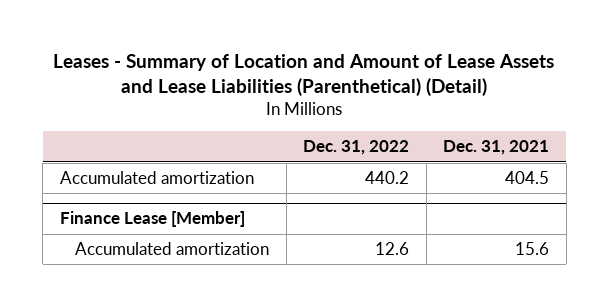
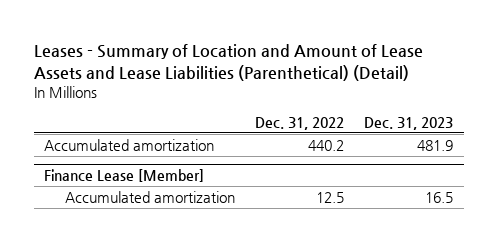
[443,140,550,156] Dec. 31, 2021 -> none
none -> [364,116,454,130] Dec. 31, 2023
[375,241,410,255] 12.6 -> [316,191,345,203] 12.5

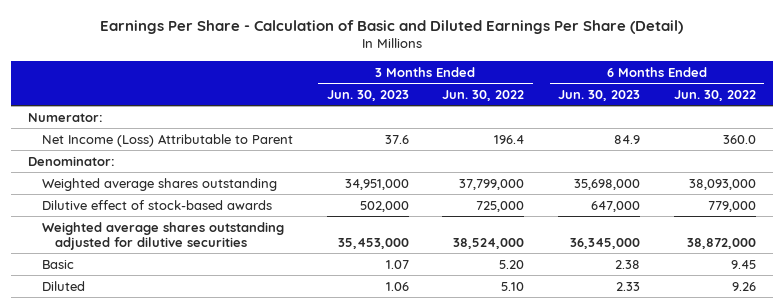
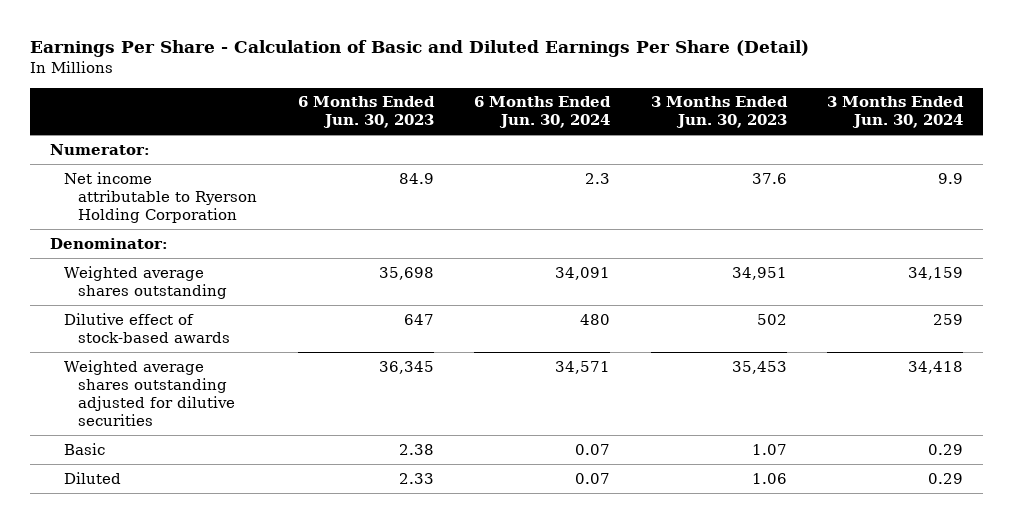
[442,89,525,101] Jun. 30, 2022 -> none
[673,89,756,101] Jun. 30, 2022 -> none
none -> [474,96,612,129] 6 Months Ended Jun. 30, 2024
none -> [827,96,965,129] 3 Months Ended Jun. 30, 2024
[41,133,293,147] Net Income (Loss) Attributable to Parent -> [64,171,257,223] Net income attributable to Ryerson Holding Corporation
[344,178,409,190] 34,951,000 -> [731,266,787,280] 34,951
[574,178,641,190] 35,698,000 -> [378,266,434,280] 35,698
[359,200,409,212] 502,000 -> [756,313,787,325] 502
[591,200,641,212] 647,000 -> [403,313,434,325] 647
[337,237,409,249] 35,453,000 -> [731,360,787,374] 35,453
[570,237,641,249] 36,345,000 -> [378,360,434,374] 36,345

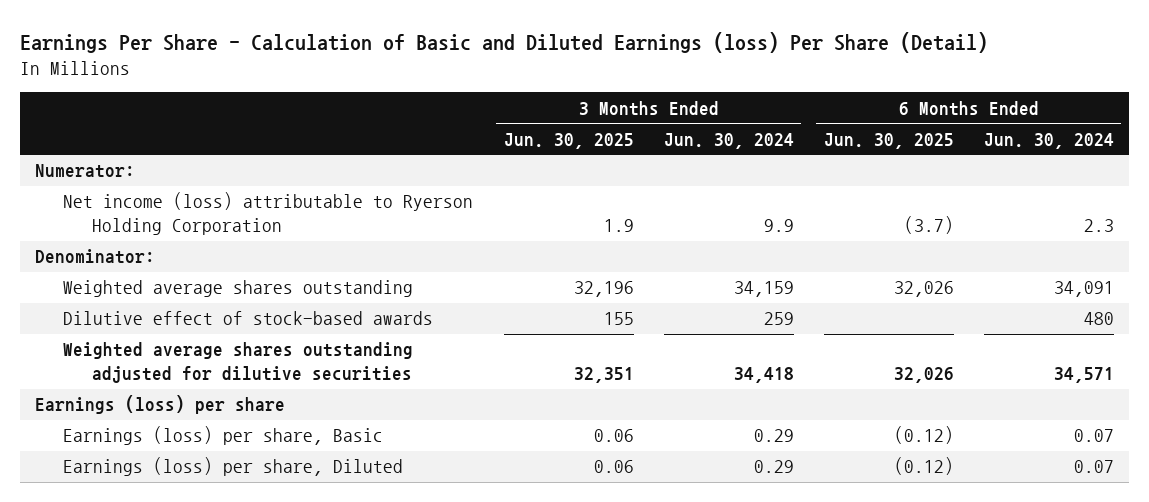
[29,39,809,57] Earnings Per Share - Calculation of Basic and Diluted Earnings Per Share (Detail) -> [19,31,988,53] Earnings Per Share - Calculation of Basic and Diluted Earnings (loss) Per Share (Detail)
[297,96,435,129] 6 Months Ended Jun. 30, 2023 -> none
[650,96,788,129] 3 Months Ended Jun. 30, 2023 -> none
none -> [503,132,634,149] Jun. 30, 2025
none -> [823,132,954,149] Jun. 30, 2025
[64,171,257,223] Net income attributable to Ryerson Holding Corporation -> [63,192,474,236] Net income (loss) attributable to Ryerson Holding Corporation
none -> [34,395,285,415] Earnings (loss) per share
[64,442,106,455] Basic -> [63,426,384,446] Earnings (loss) per share, Basic
[64,471,122,484] Diluted -> [63,457,404,477] Earnings (loss) per share, Diluted

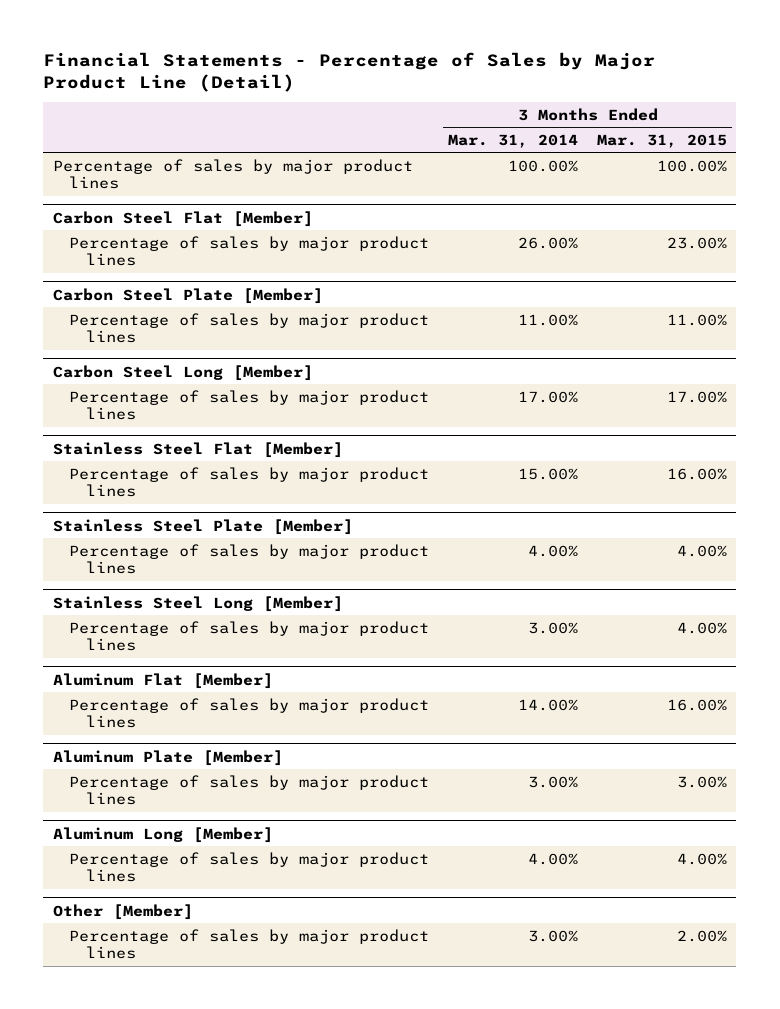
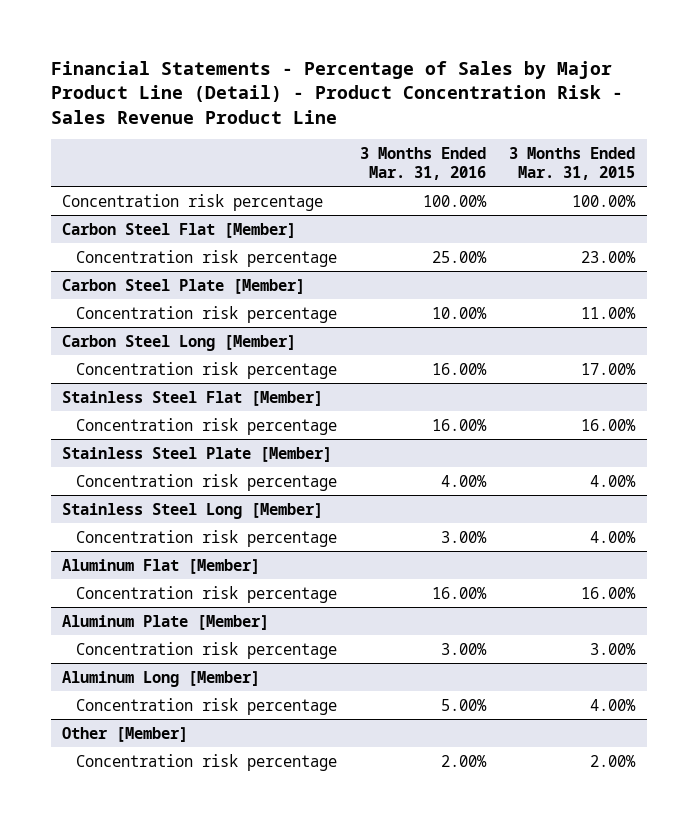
[43,51,656,92] Financial Statements - Percentage of Sales by Major Product Line (Detail) -> [50,60,623,124] Financial Statements - Percentage of Sales by Major Product Line (Detail) - Product Concentration Risk - Sales Revenue Product Line
[448,133,579,148] Mar. 31, 2014 -> none
none -> [360,146,487,180] 3 Months Ended Mar. 31, 2016
[52,158,413,190] Percentage of sales by major product lines -> none
none -> [62,193,324,211] Concentration risk percentage
[69,235,430,267] Percentage of sales by major product lines -> none
none -> [76,249,338,267] Concentration risk percentage
[69,312,430,344] Percentage of sales by major product lines -> none
none -> [76,305,338,323] Concentration risk percentage
[69,389,430,421] Percentage of sales by major product lines -> none
none -> [76,361,338,379] Concentration risk percentage
[69,466,430,498] Percentage of sales by major product lines -> none
none -> [76,417,338,435] Concentration risk percentage
[69,543,430,575] Percentage of sales by major product lines -> none
none -> [76,473,338,491] Concentration risk percentage
[69,620,430,652] Percentage of sales by major product lines -> none
none -> [76,529,338,547] Concentration risk percentage
[69,697,430,729] Percentage of sales by major product lines -> none
none -> [76,585,338,603] Concentration risk percentage
[69,774,430,806] Percentage of sales by major product lines -> none
none -> [76,641,338,659] Concentration risk percentage
[69,851,430,883] Percentage of sales by major product lines -> none
none -> [76,697,338,715] Concentration risk percentage
[69,928,430,960] Percentage of sales by major product lines -> none
none -> [76,753,338,771] Concentration risk percentage

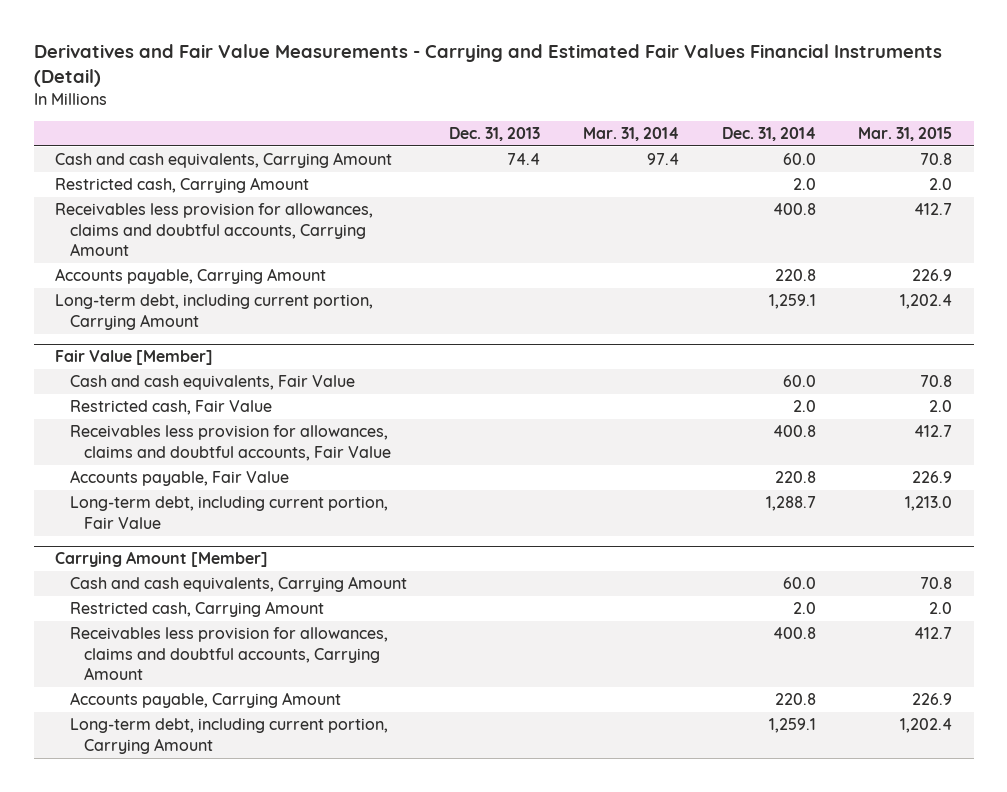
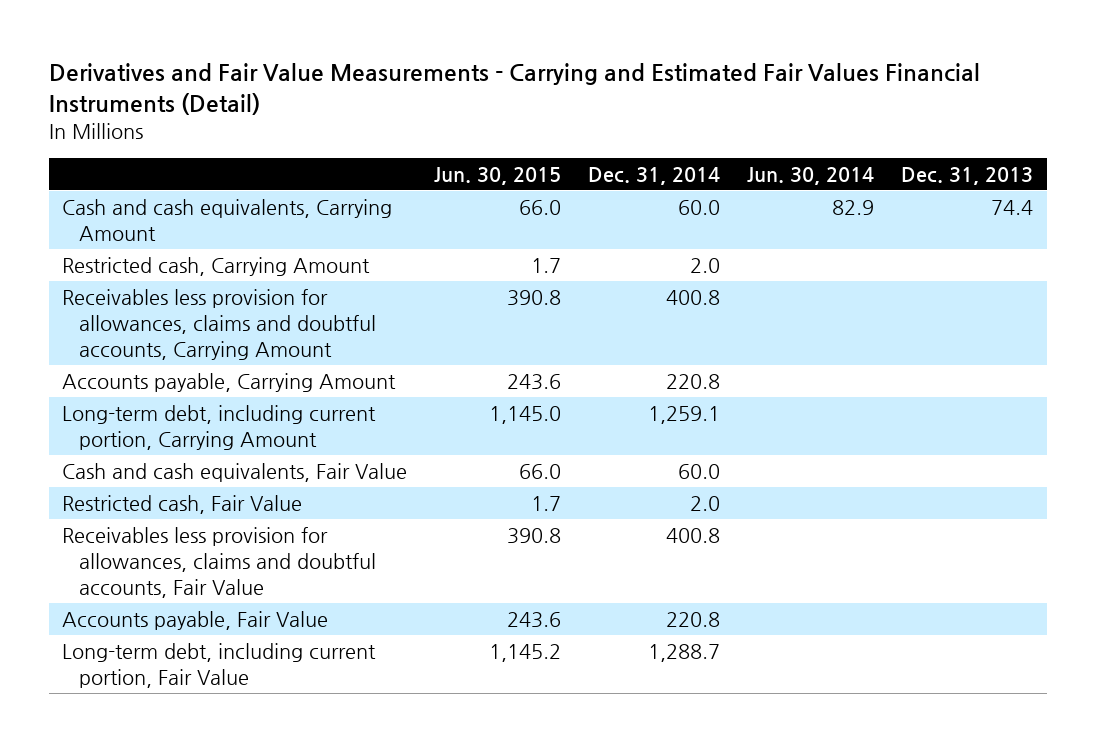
[582,126,679,141] Mar. 31, 2014 -> none
[858,126,953,141] Mar. 31, 2015 -> none
none -> [434,166,562,185] Jun. 30, 2015
none -> [747,166,875,185] Jun. 30, 2014
[55,350,214,366] Fair Value [Member] -> none
[55,551,269,568] Carrying Amount [Member] -> none
[69,576,407,593] Cash and cash equivalents, Carrying Amount -> none
[69,601,324,618] Restricted cash, Carrying Amount -> none
[69,627,388,680] Receivables less provision for allowances, claims and doubtful accounts, Carrying Amount -> none
[69,692,341,709] Accounts payable, Carrying Amount -> none
[69,718,388,754] Long-term debt, including current portion, Carrying Amount -> none

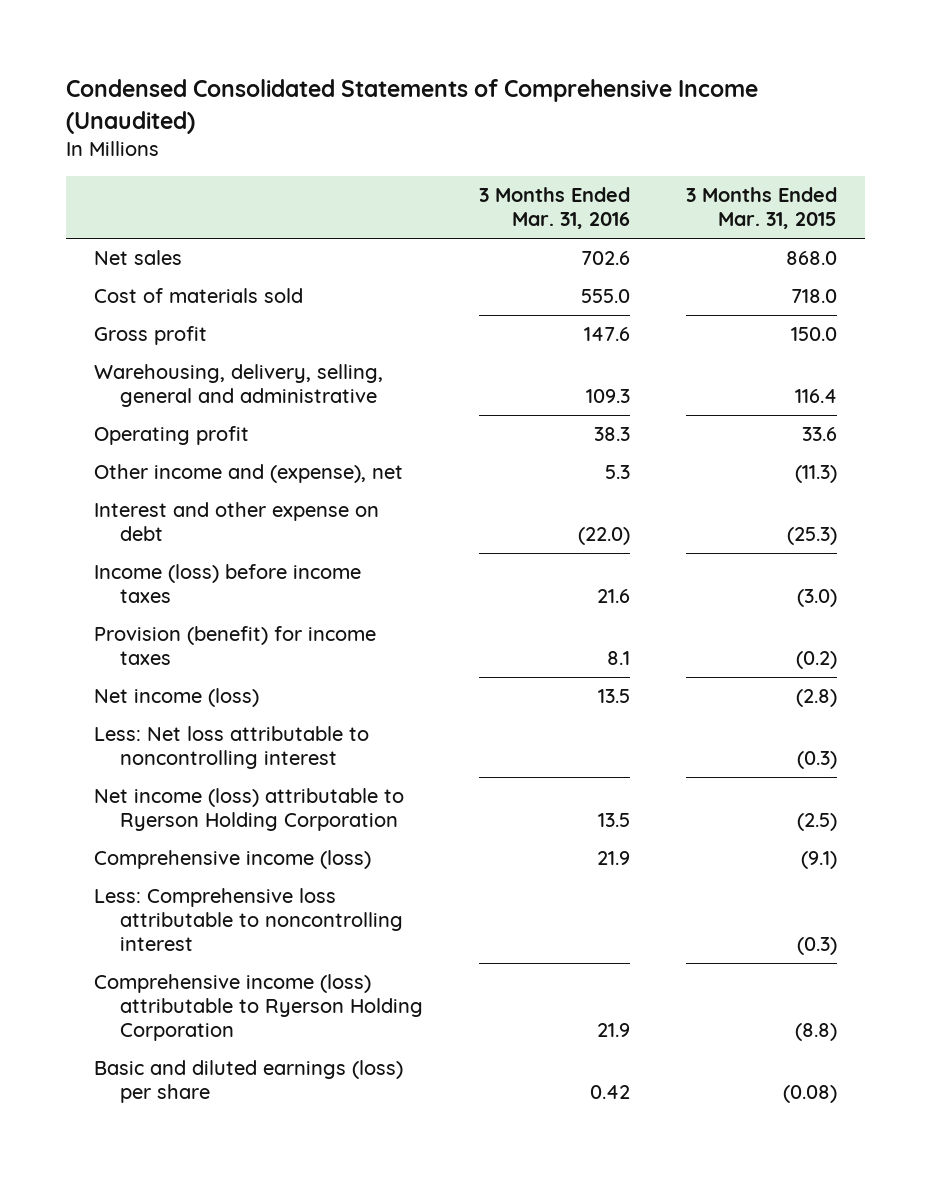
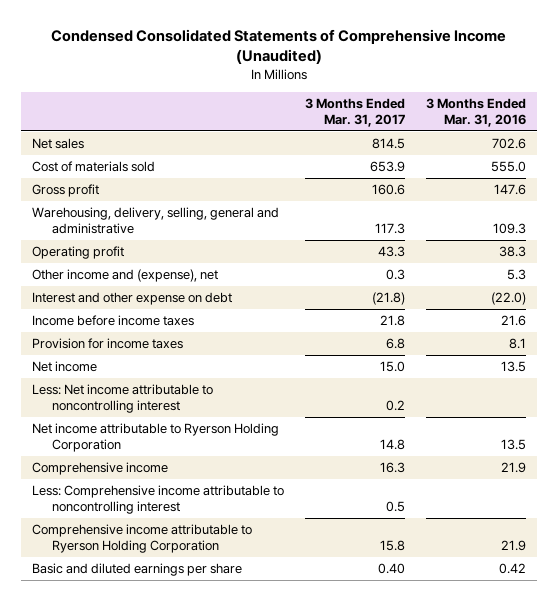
[686,187,838,230] 3 Months Ended Mar. 31, 2015 -> none
none -> [305,97,406,128] 3 Months Ended Mar. 31, 2017
[94,564,362,604] Income (loss) before income taxes -> [31,314,194,326] Income before income taxes
[94,626,377,666] Provision (benefit) for income taxes -> [31,337,183,349] Provision for income taxes
[94,688,260,708] Net income (loss) -> [31,360,97,372] Net income
[94,726,370,770] Less: Net loss attributable to noncontrolling interest -> [31,383,213,414] Less: Net income attributable to noncontrolling interest
[94,788,405,832] Net income (loss) attributable to Ryerson Holding Corporation -> [31,422,279,453] Net income attributable to Ryerson Holding Corporation
[94,850,372,870] Comprehensive income (loss) -> [31,461,168,475] Comprehensive income
[94,888,404,951] Less: Comprehensive loss attributable to noncontrolling interest -> [31,484,284,515] Less: Comprehensive income attributable to noncontrolling interest
[94,974,424,1041] Comprehensive income (loss) attributable to Ryerson Holding Corporation -> [31,523,252,554] Comprehensive income attributable to Ryerson Holding Corporation
[94,1060,404,1104] Basic and diluted earnings (loss) per share -> [31,562,242,576] Basic and diluted earnings per share

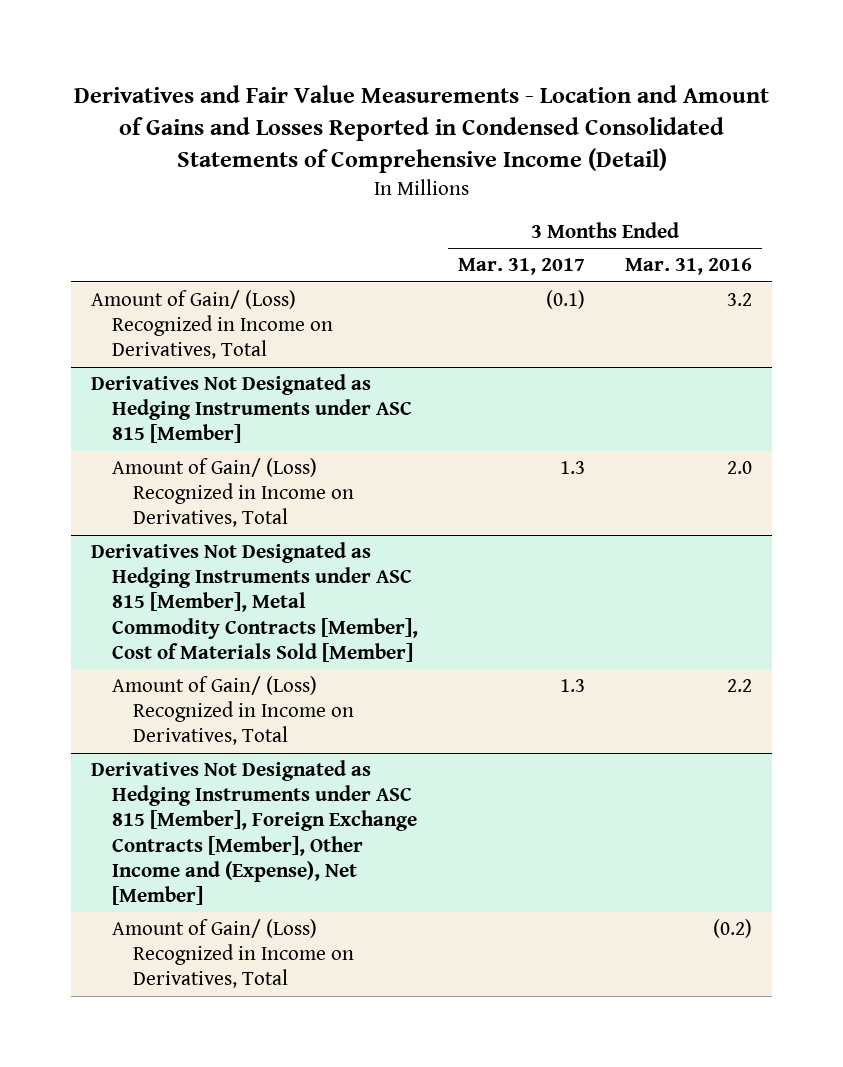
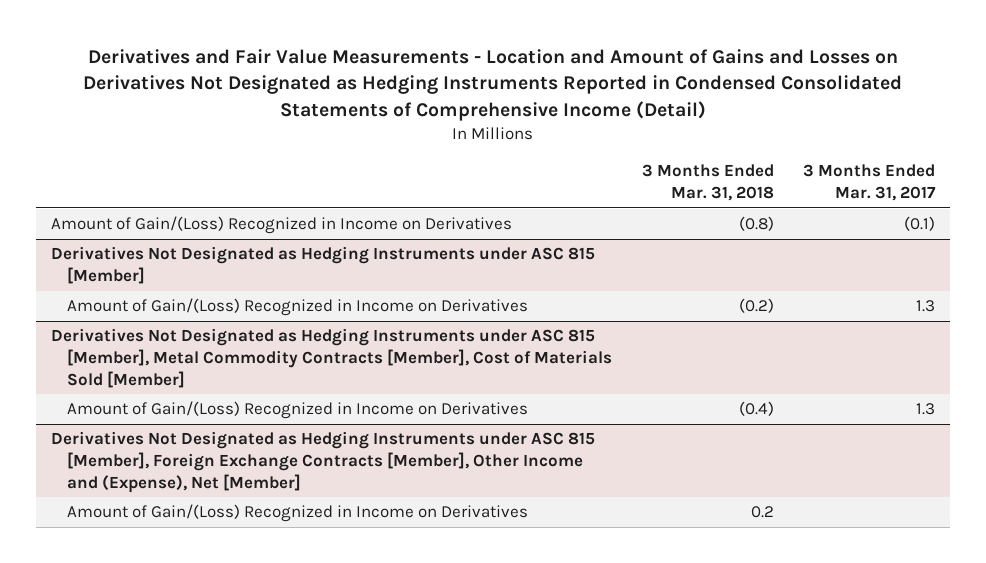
[73,84,769,173] Derivatives and Fair Value Measurements - Location and Amount of Gains and Losses Reported in Condensed Consolidated Statements of Comprehensive Income (Detail) -> [83,48,903,121] Derivatives and Fair Value Measurements - Location and Amount of Gains and Losses on Derivatives Not Designated as Hedging Instruments Reported in Condensed Consolidated Statements of Comprehensive Income (Detail)
[625,258,753,276] Mar. 31, 2016 -> none
none -> [641,164,774,202] 3 Months Ended Mar. 31, 2018
[90,289,334,360] Amount of Gain/ (Loss) Recognized in Income on Derivatives, Total -> [50,216,512,235] Amount of Gain/(Loss) Recognized in Income on Derivatives
[112,457,355,528] Amount of Gain/ (Loss) Recognized in Income on Derivatives, Total -> [67,298,529,317] Amount of Gain/(Loss) Recognized in Income on Derivatives
[112,675,355,746] Amount of Gain/ (Loss) Recognized in Income on Derivatives, Total -> [67,401,529,420] Amount of Gain/(Loss) Recognized in Income on Derivatives
[112,918,355,989] Amount of Gain/ (Loss) Recognized in Income on Derivatives, Total -> [67,504,529,523] Amount of Gain/(Loss) Recognized in Income on Derivatives

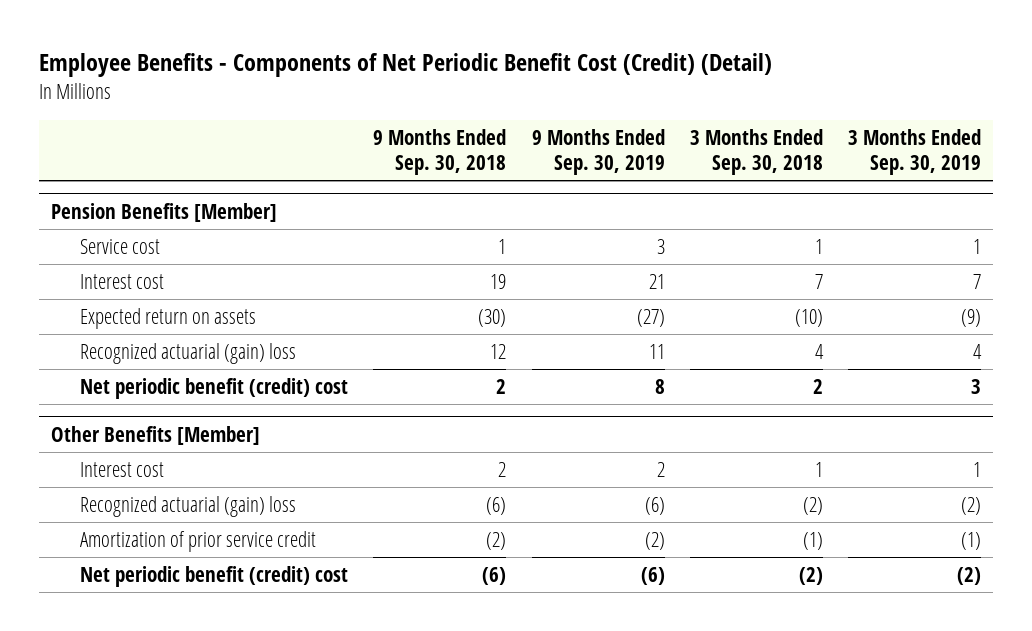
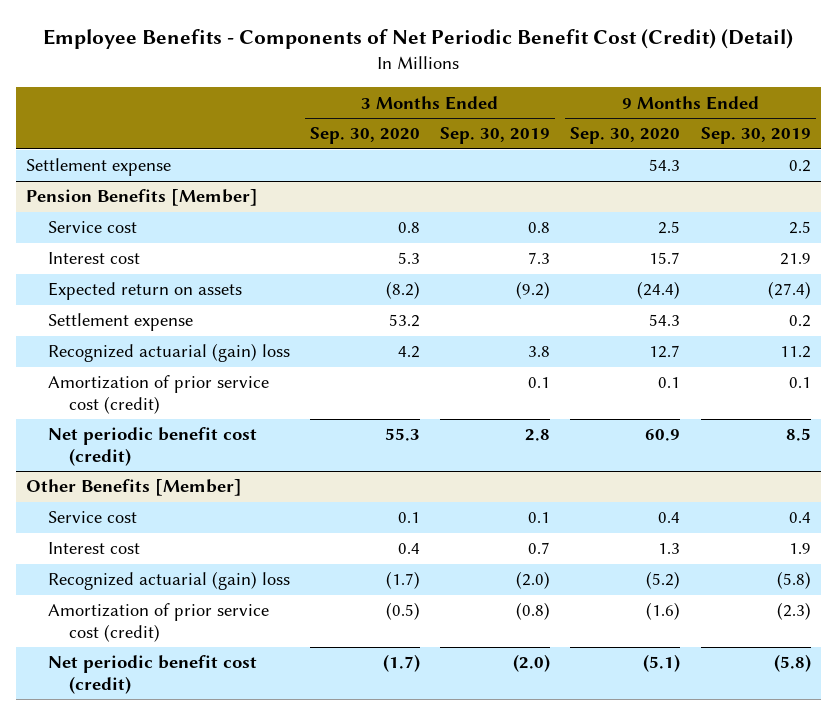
[373,128,507,176] 9 Months Ended Sep. 30, 2018 -> none
[689,128,823,176] 3 Months Ended Sep. 30, 2018 -> none
none -> [309,127,420,145] Sep. 30, 2020
none -> [570,127,681,145] Sep. 30, 2020
none -> [25,158,171,177] Settlement expense
[656,239,665,255] 3 -> [788,221,811,235] 2.5
[972,239,981,255] 1 -> [528,222,551,234] 0.8
[648,274,665,290] 21 -> [779,253,811,266] 21.9
[972,274,981,290] 7 -> [528,252,551,265] 7.3
[636,309,665,328] (27) -> [767,281,811,300] (27.4)
[960,309,981,328] (9) -> [516,281,551,300] (9.2)
none -> [47,313,193,332] Settlement expense
[648,344,665,360] 11 -> [779,346,811,359] 11.2
[972,344,982,360] 4 -> [528,346,551,358] 3.8
none -> [47,375,269,414] Amortization of prior service cost (credit)
[80,378,349,400] Net periodic benefit (credit) cost -> [47,427,257,466] Net periodic benefit cost (credit)
[654,379,665,395] 8 -> [785,428,811,442] 8.5
[970,379,981,395] 3 -> [525,429,551,442] 2.8
none -> [47,511,137,524] Service cost
[656,462,665,478] 2 -> [788,543,811,555] 1.9
[972,462,981,478] 1 -> [528,542,551,555] 0.7
[644,497,665,516] (6) -> [776,571,811,590] (5.8)
[960,497,981,516] (2) -> [516,571,551,590] (2.0)
[80,531,317,553] Amortization of prior service credit -> [47,603,269,642] Amortization of prior service cost (credit)
[644,532,665,551] (2) -> [776,602,811,621] (2.3)
[960,532,981,551] (1) -> [516,602,551,621] (0.8)
[80,566,349,588] Net periodic benefit (credit) cost -> [47,655,257,694] Net periodic benefit cost (credit)
[640,567,665,586] (6) -> [773,654,811,673] (5.8)
[956,567,981,586] (2) -> [513,654,551,673] (2.0)

